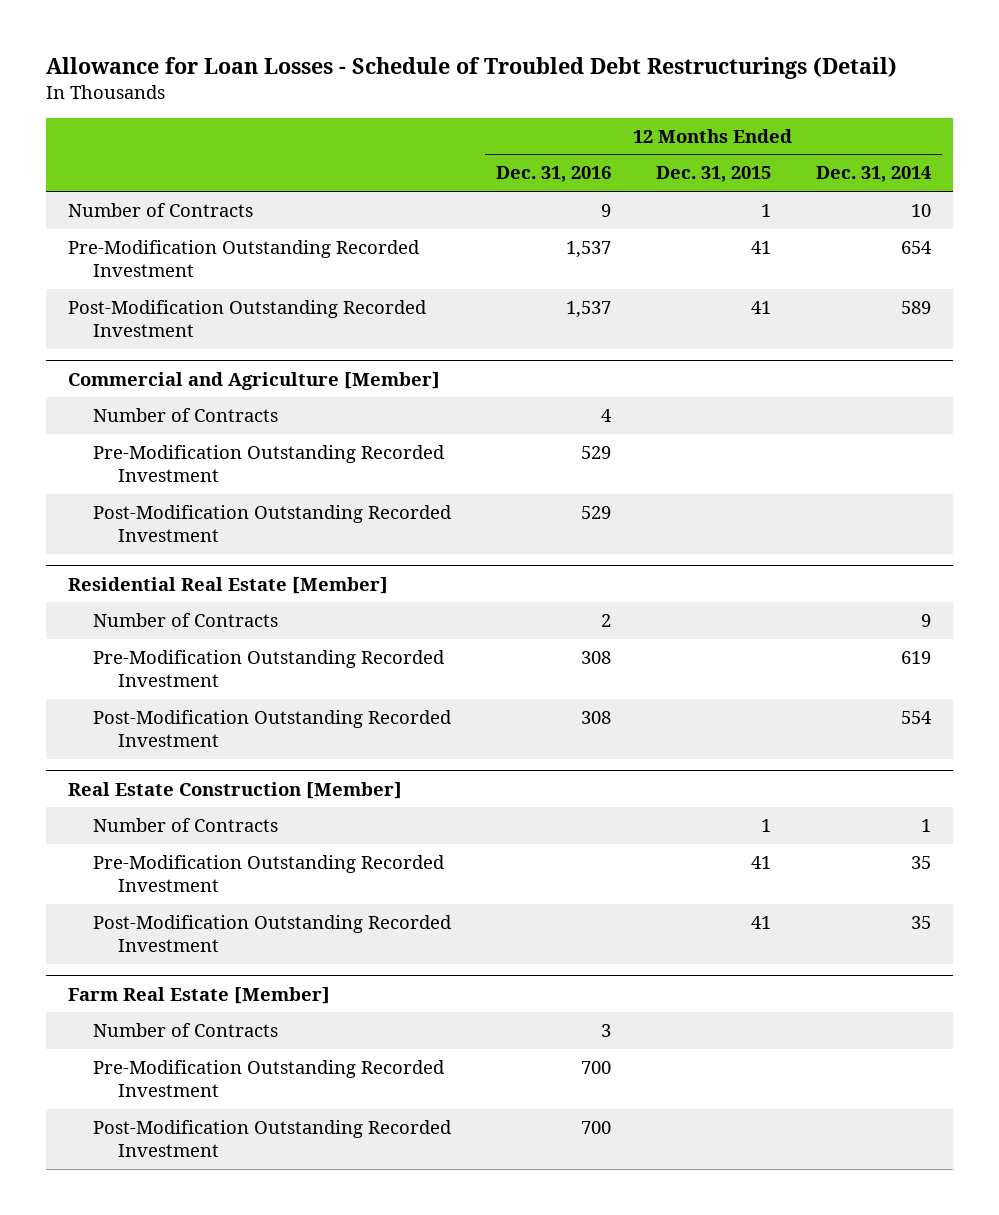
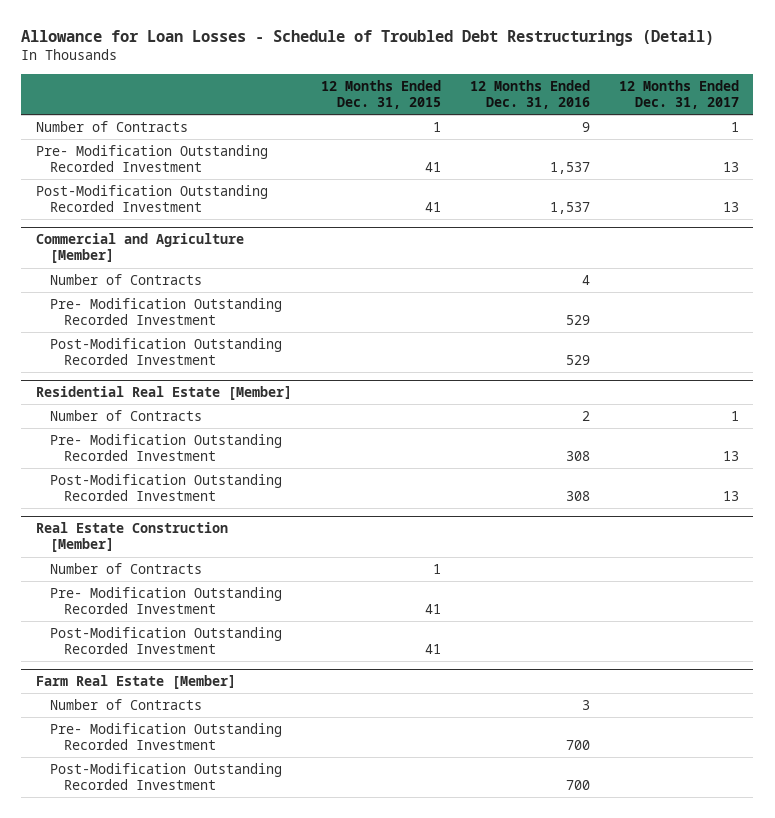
[815,166,931,183] Dec. 31, 2014 -> none
none -> [618,79,739,110] 12 Months Ended Dec. 31, 2017
[68,239,421,278] Pre-Modification Outstanding Recorded Investment -> [35,144,268,173] Pre- Modification Outstanding Recorded Investment
[92,444,445,483] Pre-Modification Outstanding Recorded Investment -> [50,297,283,326] Pre- Modification Outstanding Recorded Investment
[92,649,445,688] Pre-Modification Outstanding Recorded Investment -> [50,433,283,462] Pre- Modification Outstanding Recorded Investment
[92,854,445,893] Pre-Modification Outstanding Recorded Investment -> [50,586,283,615] Pre- Modification Outstanding Recorded Investment
[92,1059,445,1098] Pre-Modification Outstanding Recorded Investment -> [50,722,283,751] Pre- Modification Outstanding Recorded Investment

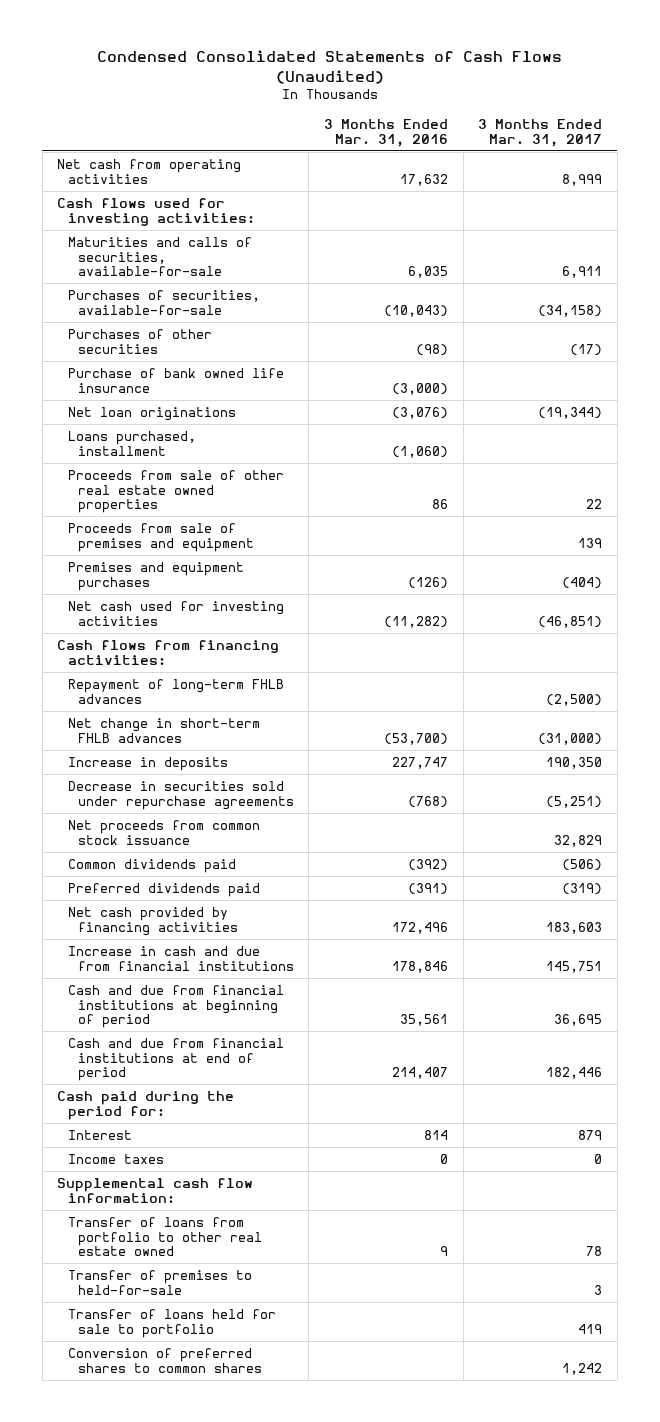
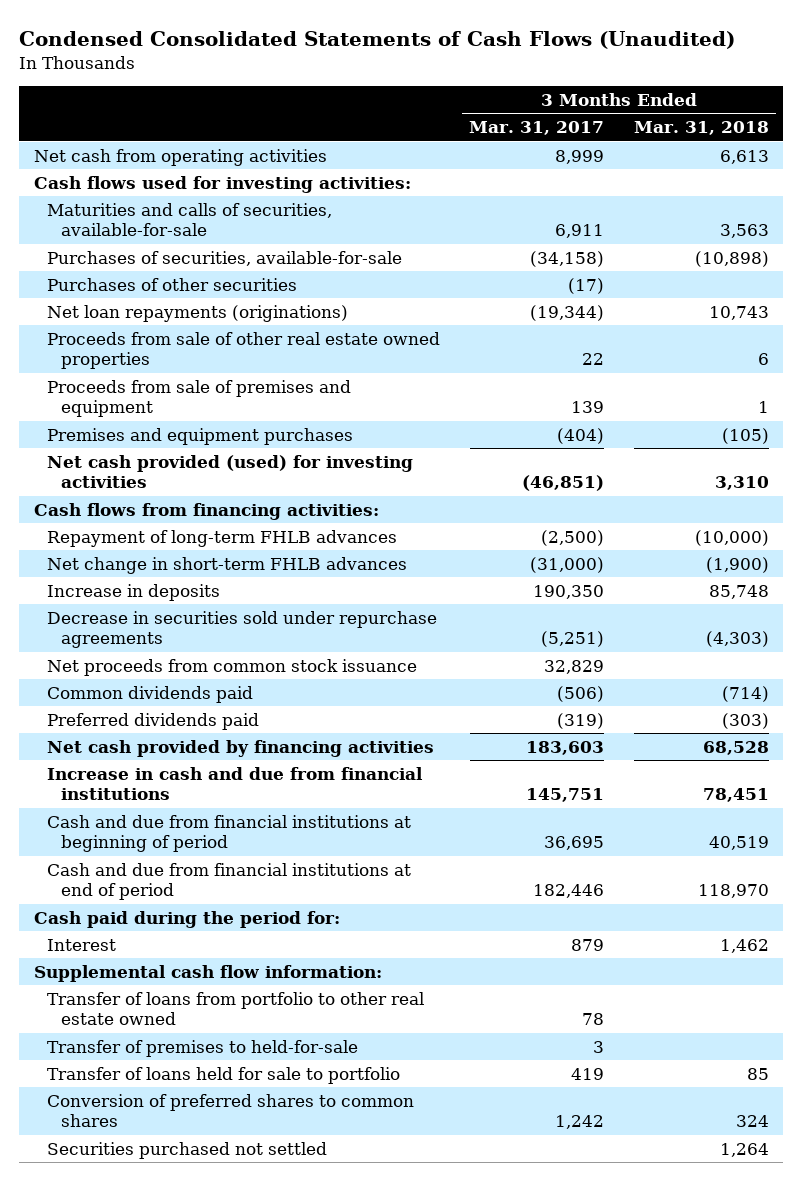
[324,118,449,147] 3 Months Ended Mar. 31, 2016 -> none
none -> [633,121,769,136] Mar. 31, 2018
[67,367,284,393] Purchase of bank owned life insurance -> none
[67,430,196,456] Loans purchased, installment -> none
[67,406,236,421] Net loan originations -> [47,304,349,322] Net loan repayments (originations)
[67,600,284,626] Net cash used for investing activities -> [47,454,414,489] Net cash provided (used) for investing activities
[67,1153,164,1164] Income taxes -> none
none -> [47,1141,328,1159] Securities purchased not settled

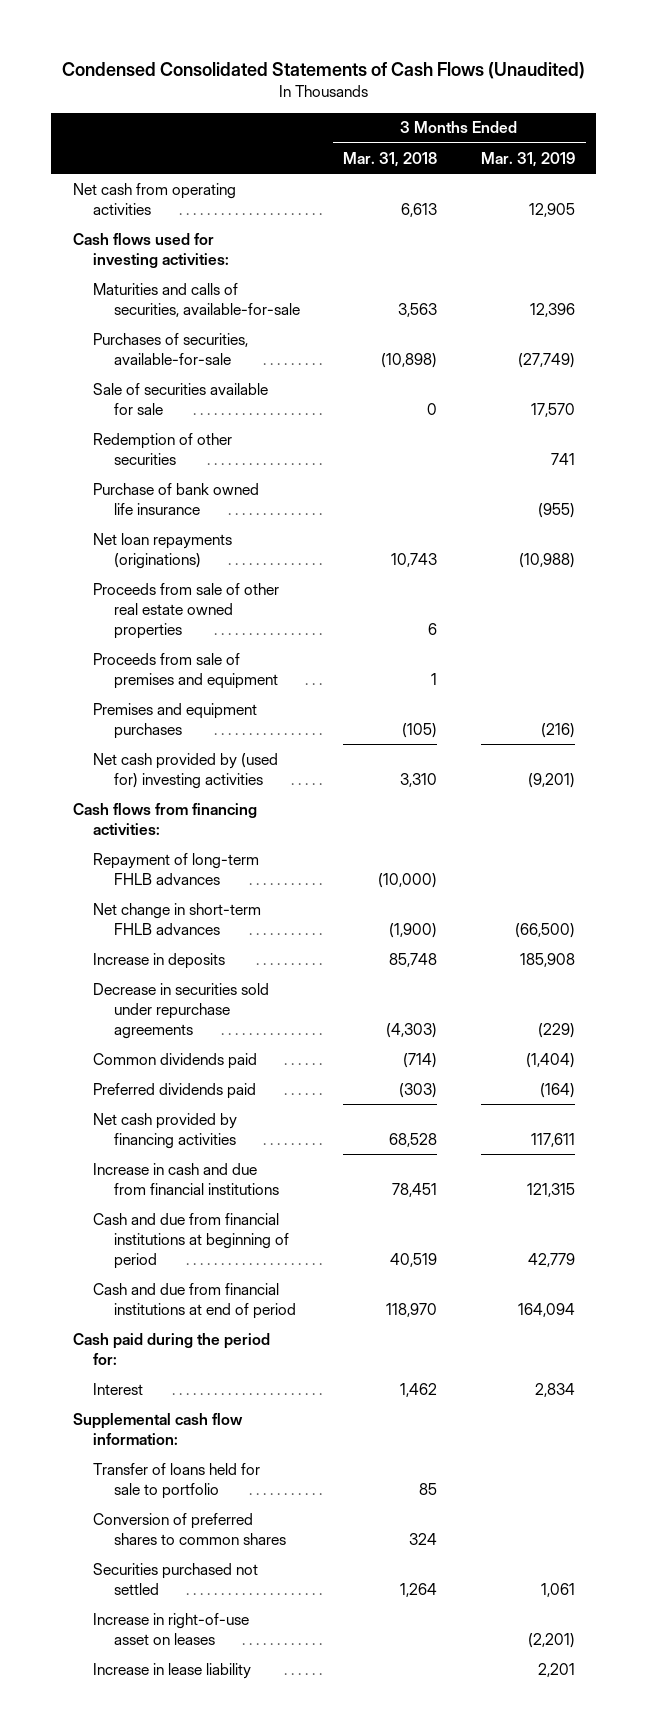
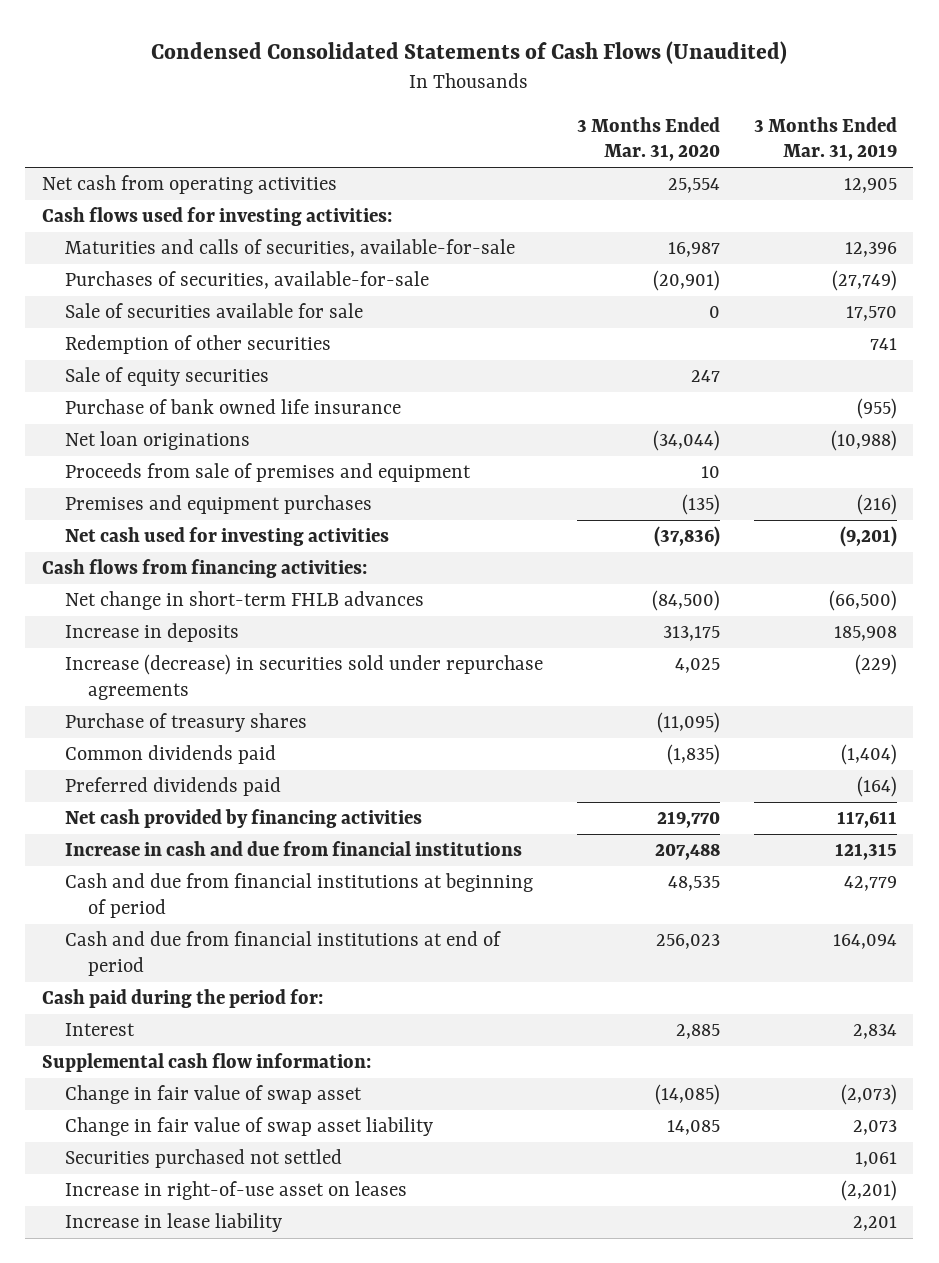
[343,151,438,167] Mar. 31, 2018 -> none
none -> [576,116,720,162] 3 Months Ended Mar. 31, 2020
none -> [65,367,270,387] Sale of equity securities
[93,582,280,639] Proceeds from sale of other real estate owned properties -> none
[93,532,233,569] Net loan repayments (originations) -> [65,431,251,451] Net loan originations
[93,752,279,789] Net cash provided by (used for) investing activities -> [65,527,390,547] Net cash used for investing activities
[93,852,260,885] Repayment of long-term FHLB advances -> none
[93,982,270,1039] Decrease in securities sold under repurchase agreements -> [65,654,544,700] Increase (decrease) in securities sold under repurchase agreements
none -> [65,713,308,733] Purchase of treasury shares
[93,1462,261,1499] Transfer of loans held for sale to portfolio -> none
[93,1512,287,1545] Conversion of preferred shares to common shares -> none
none -> [65,1085,363,1105] Change in fair value of swap asset
none -> [65,1117,434,1137] Change in fair value of swap asset liability

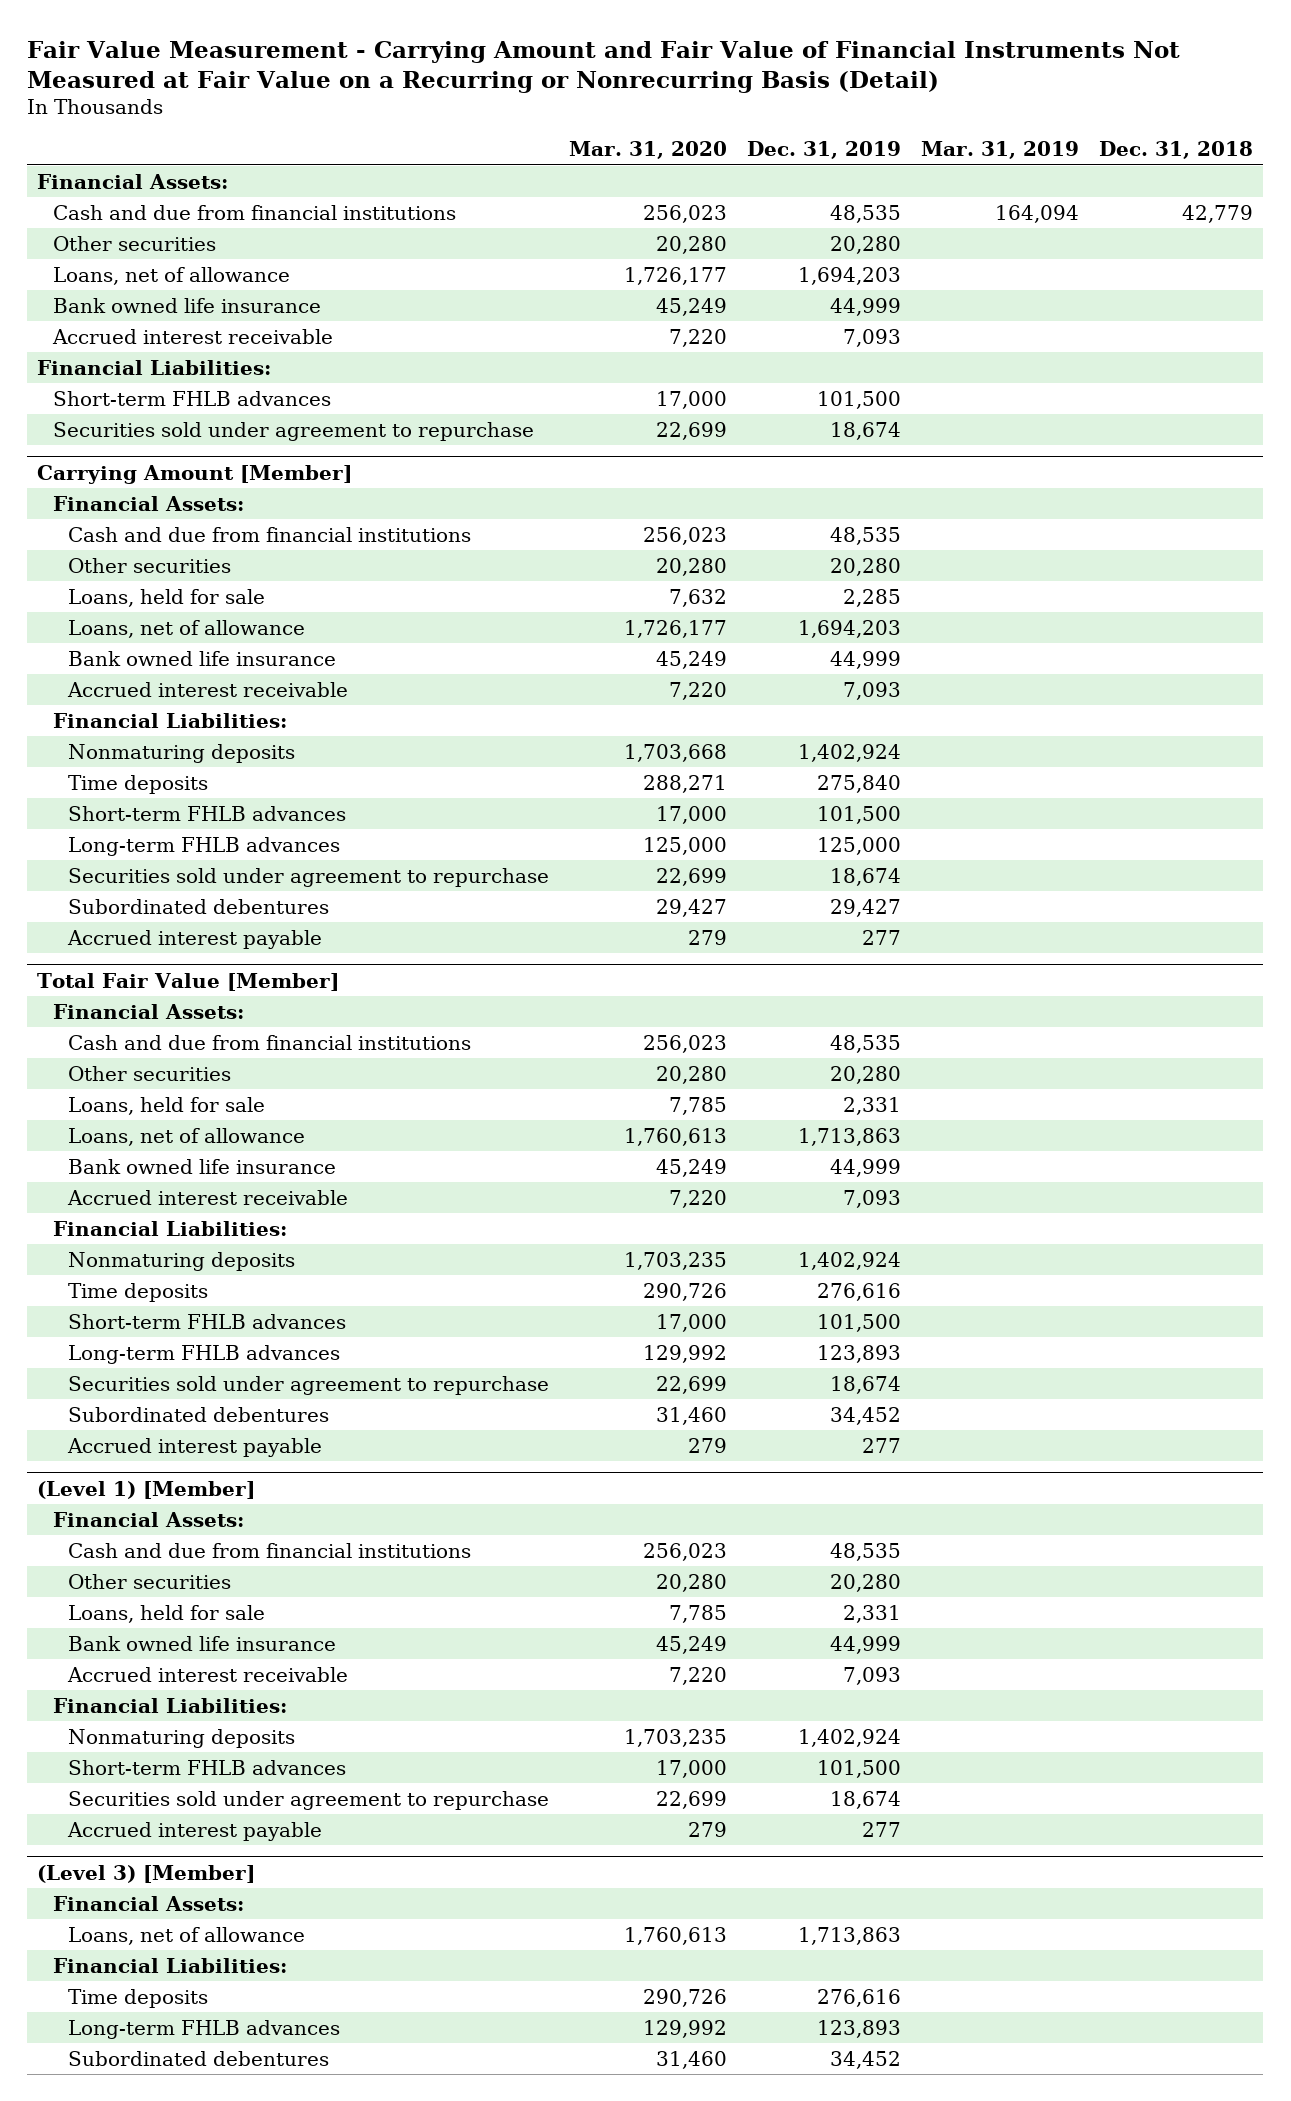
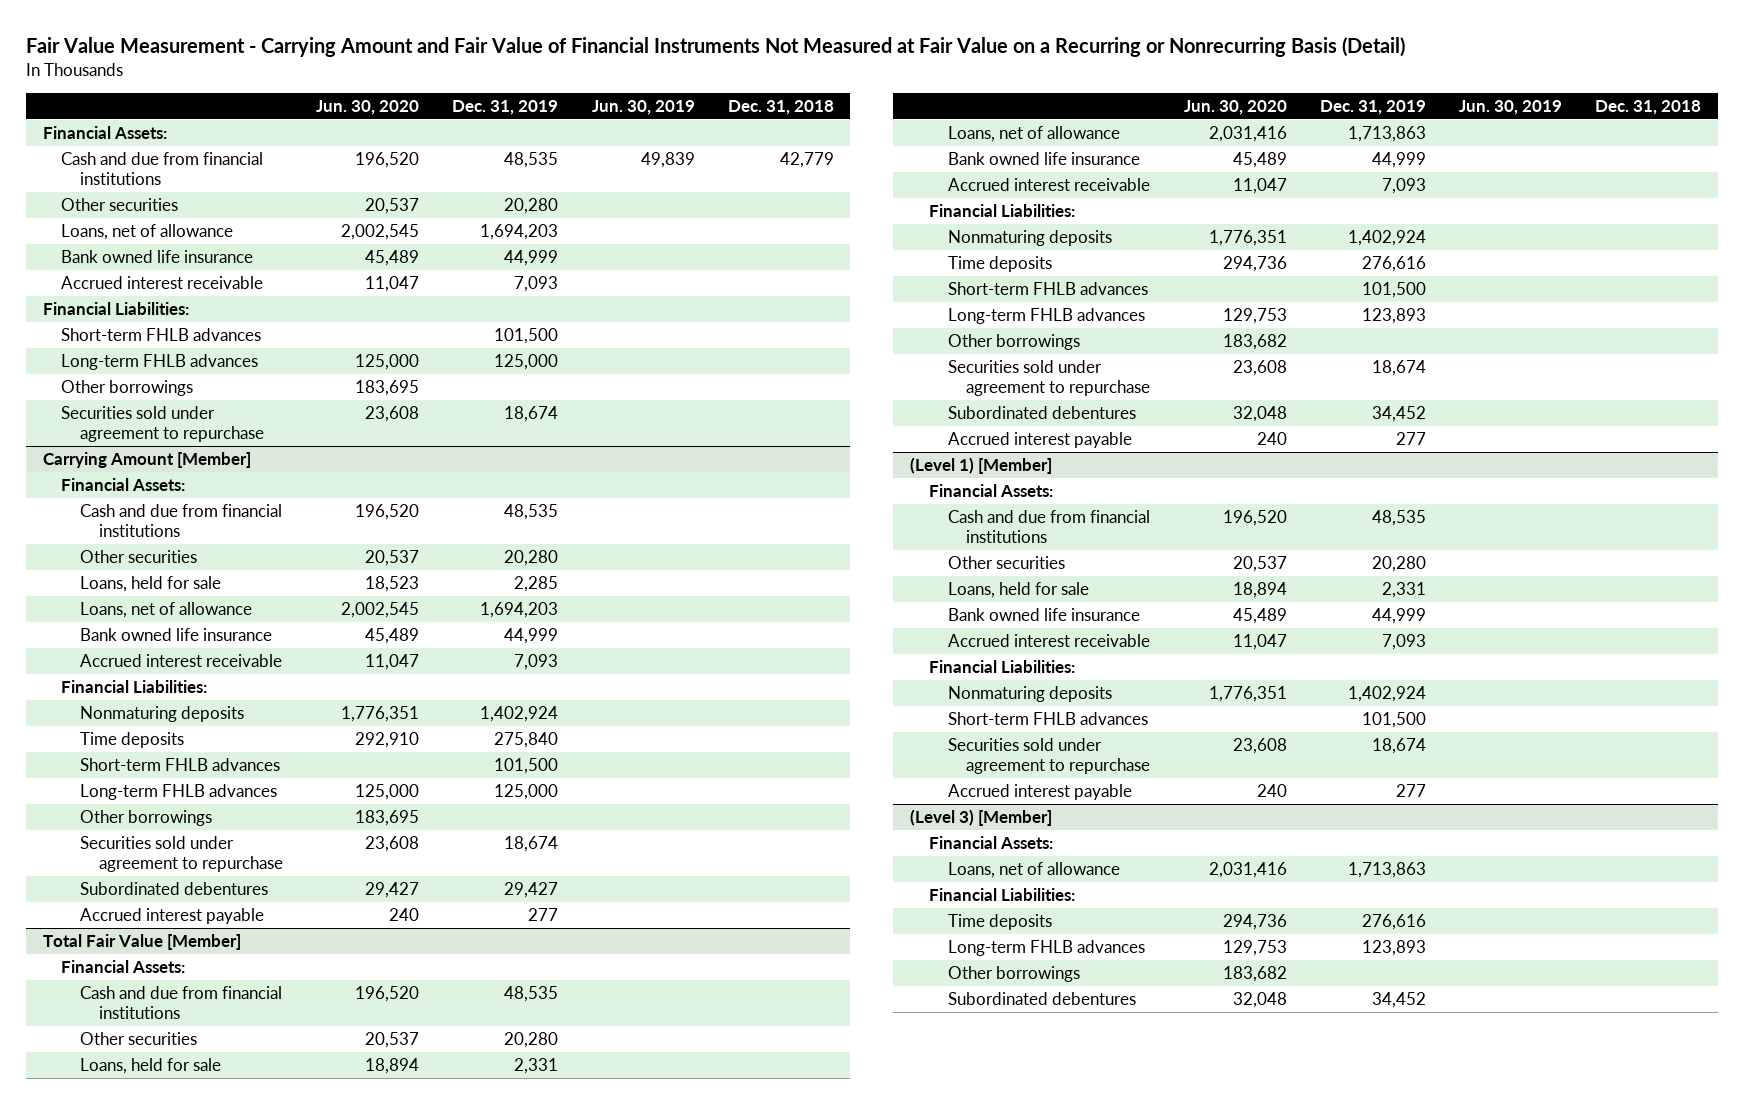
[569,141,728,160] Mar. 31, 2020 -> none
[921,141,1080,160] Mar. 31, 2019 -> none
none -> [316,99,420,115] Jun. 30, 2020
none -> [591,99,695,115] Jun. 30, 2019
none -> [61,354,259,371] Long-term FHLB advances
none -> [61,380,194,397] Other borrowings
none -> [80,810,213,827] Other borrowings
none -> [947,334,1080,351] Other borrowings
none -> [947,966,1080,983] Other borrowings

